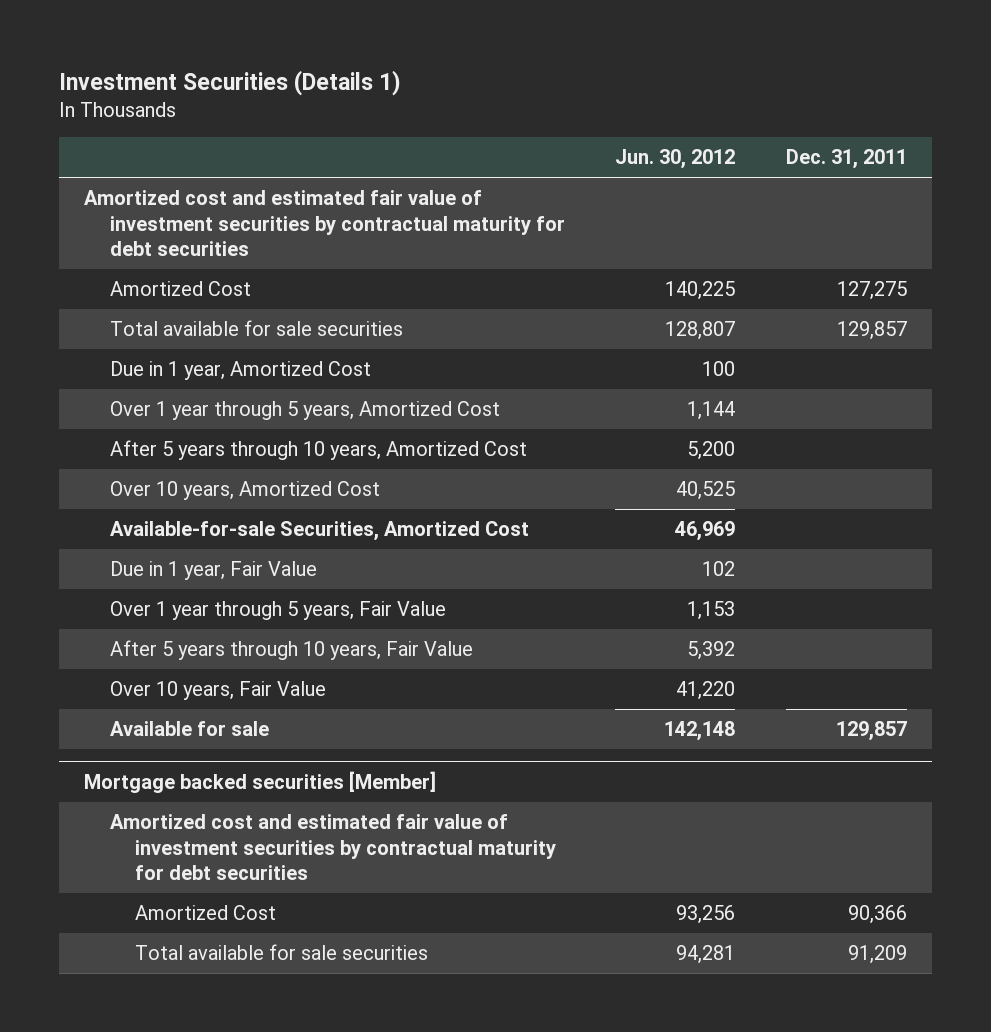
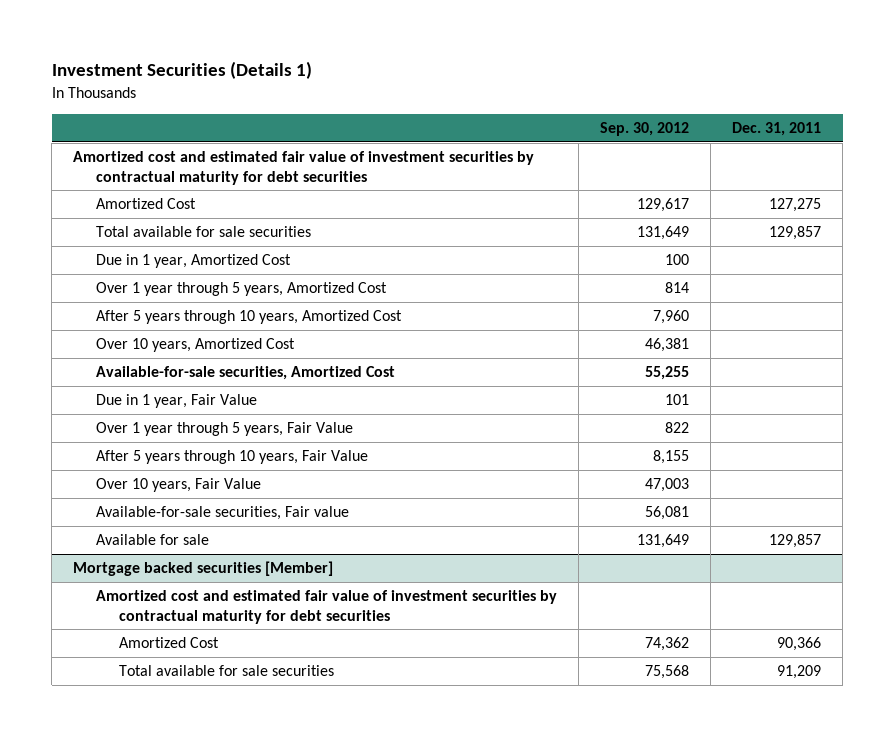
[615,149,736,170] Jun. 30, 2012 -> none
none -> [600,121,690,136] Sep. 30, 2012
[109,521,529,542] Available-for-sale Securities, Amortized Cost -> [96,366,396,381] Available-for-sale securities, Amortized Cost
none -> [96,506,350,521] Available-for-sale securities, Fair value

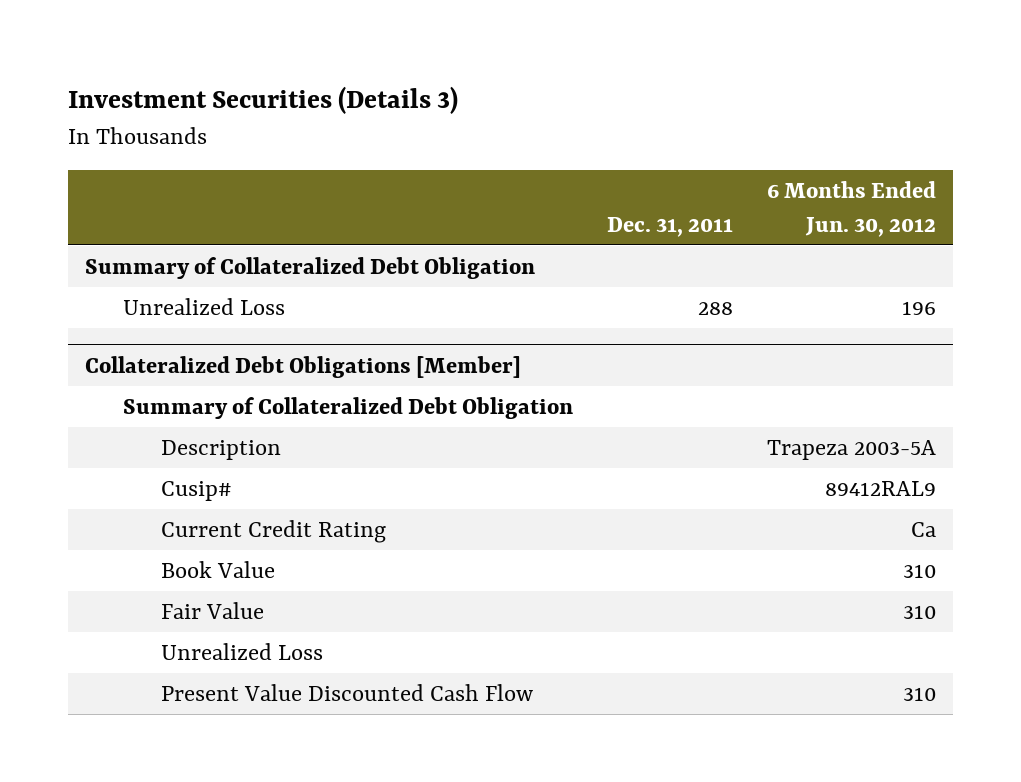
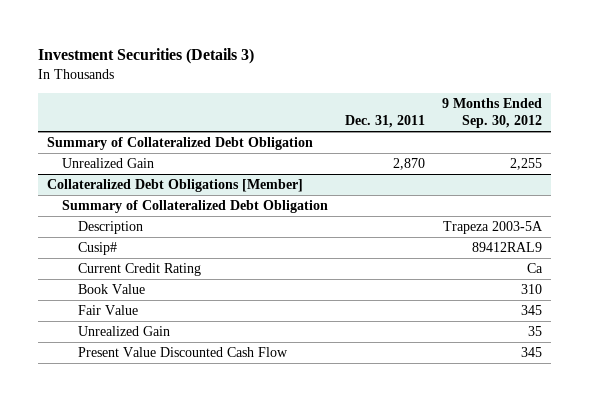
[766,181,936,237] 6 Months Ended Jun. 30, 2012 -> none
none -> [442,98,543,129] 9 Months Ended Sep. 30, 2012
[122,298,285,316] Unrealized Loss -> none
none -> [62,158,155,169] Unrealized Gain
[160,643,323,661] Unrealized Loss -> none
none -> [78,326,171,337] Unrealized Gain

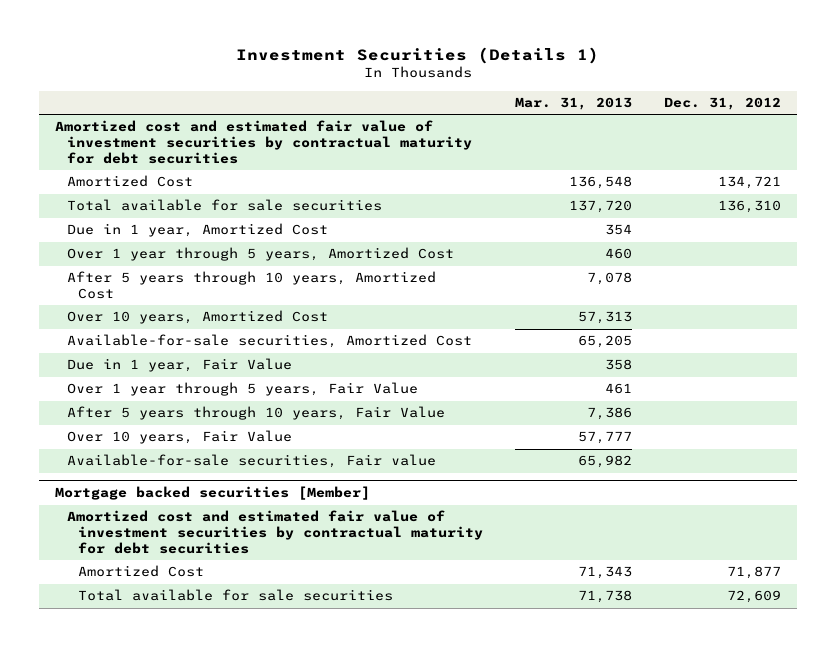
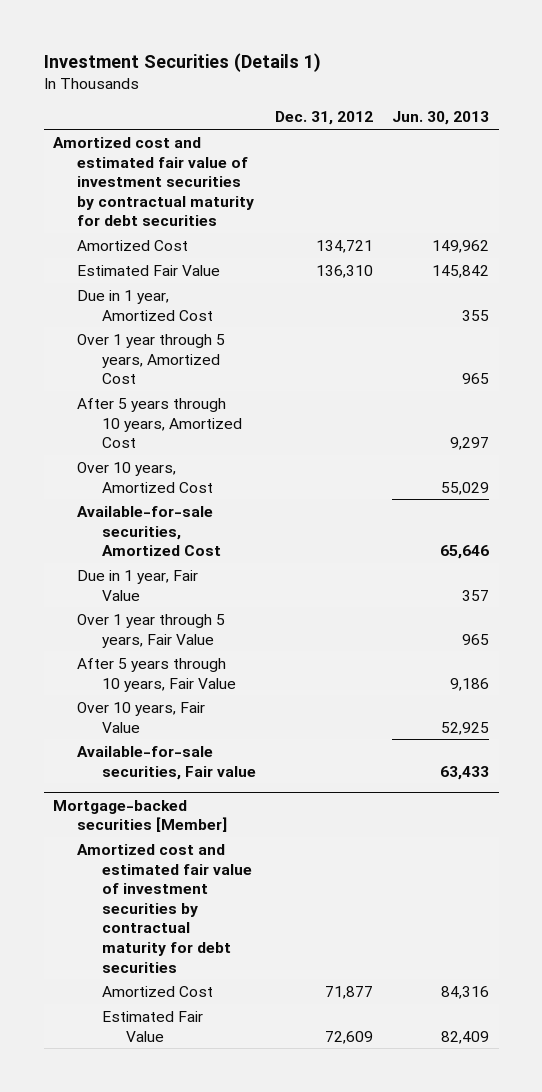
[515,97,633,111] Mar. 31, 2013 -> none
none -> [392,111,490,126] Jun. 30, 2013
[66,199,382,212] Total available for sale securities -> [77,264,221,276] Estimated Fair Value
[54,486,370,501] Mortgage backed securities [Member] -> [53,799,228,833] Mortgage-backed securities [Member]
[78,589,394,602] Total available for sale securities -> [101,1010,203,1042] Estimated Fair Value

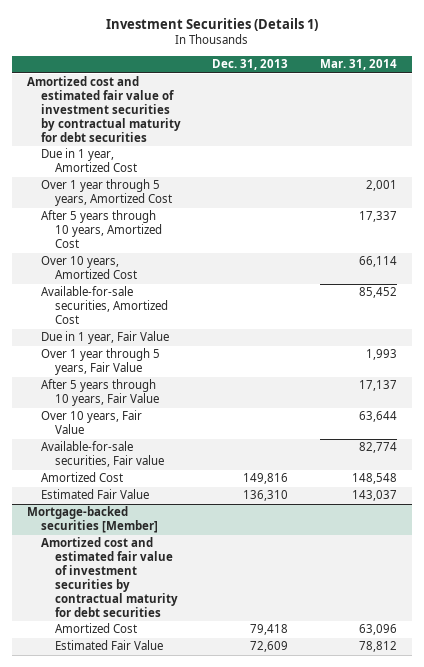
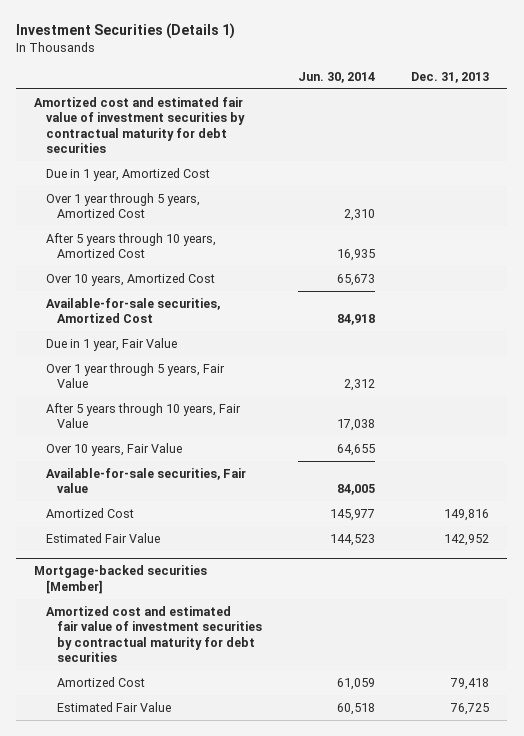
[319,59,397,71] Mar. 31, 2014 -> none
none -> [298,71,376,83] Jun. 30, 2014
[243,490,289,502] 136,310 -> [444,533,490,546] 142,952
[250,641,289,653] 72,609 -> [450,702,490,715] 76,725

